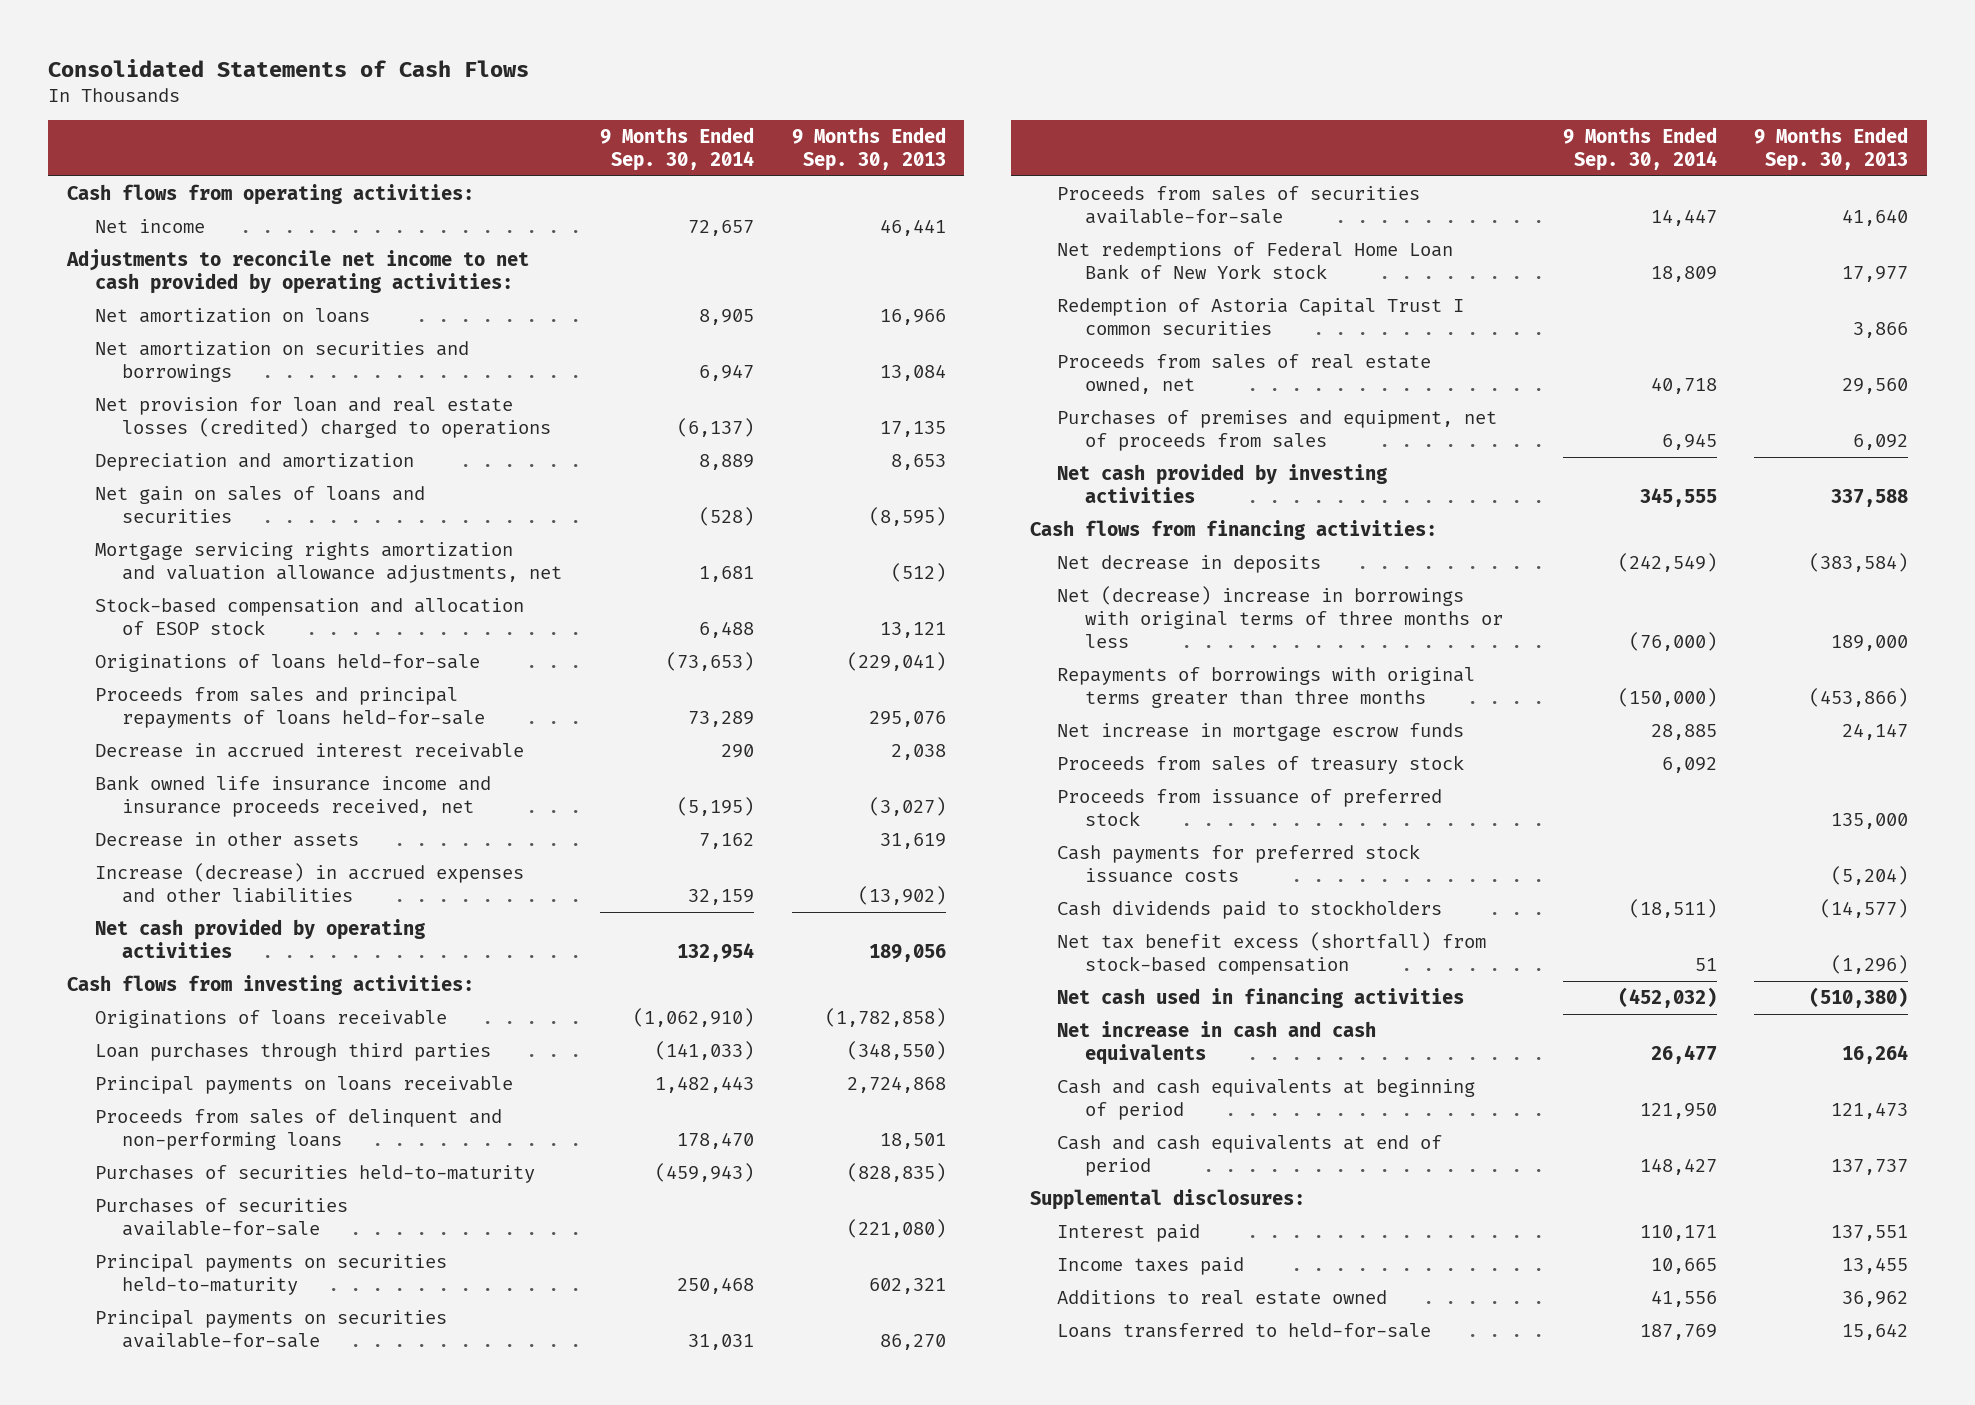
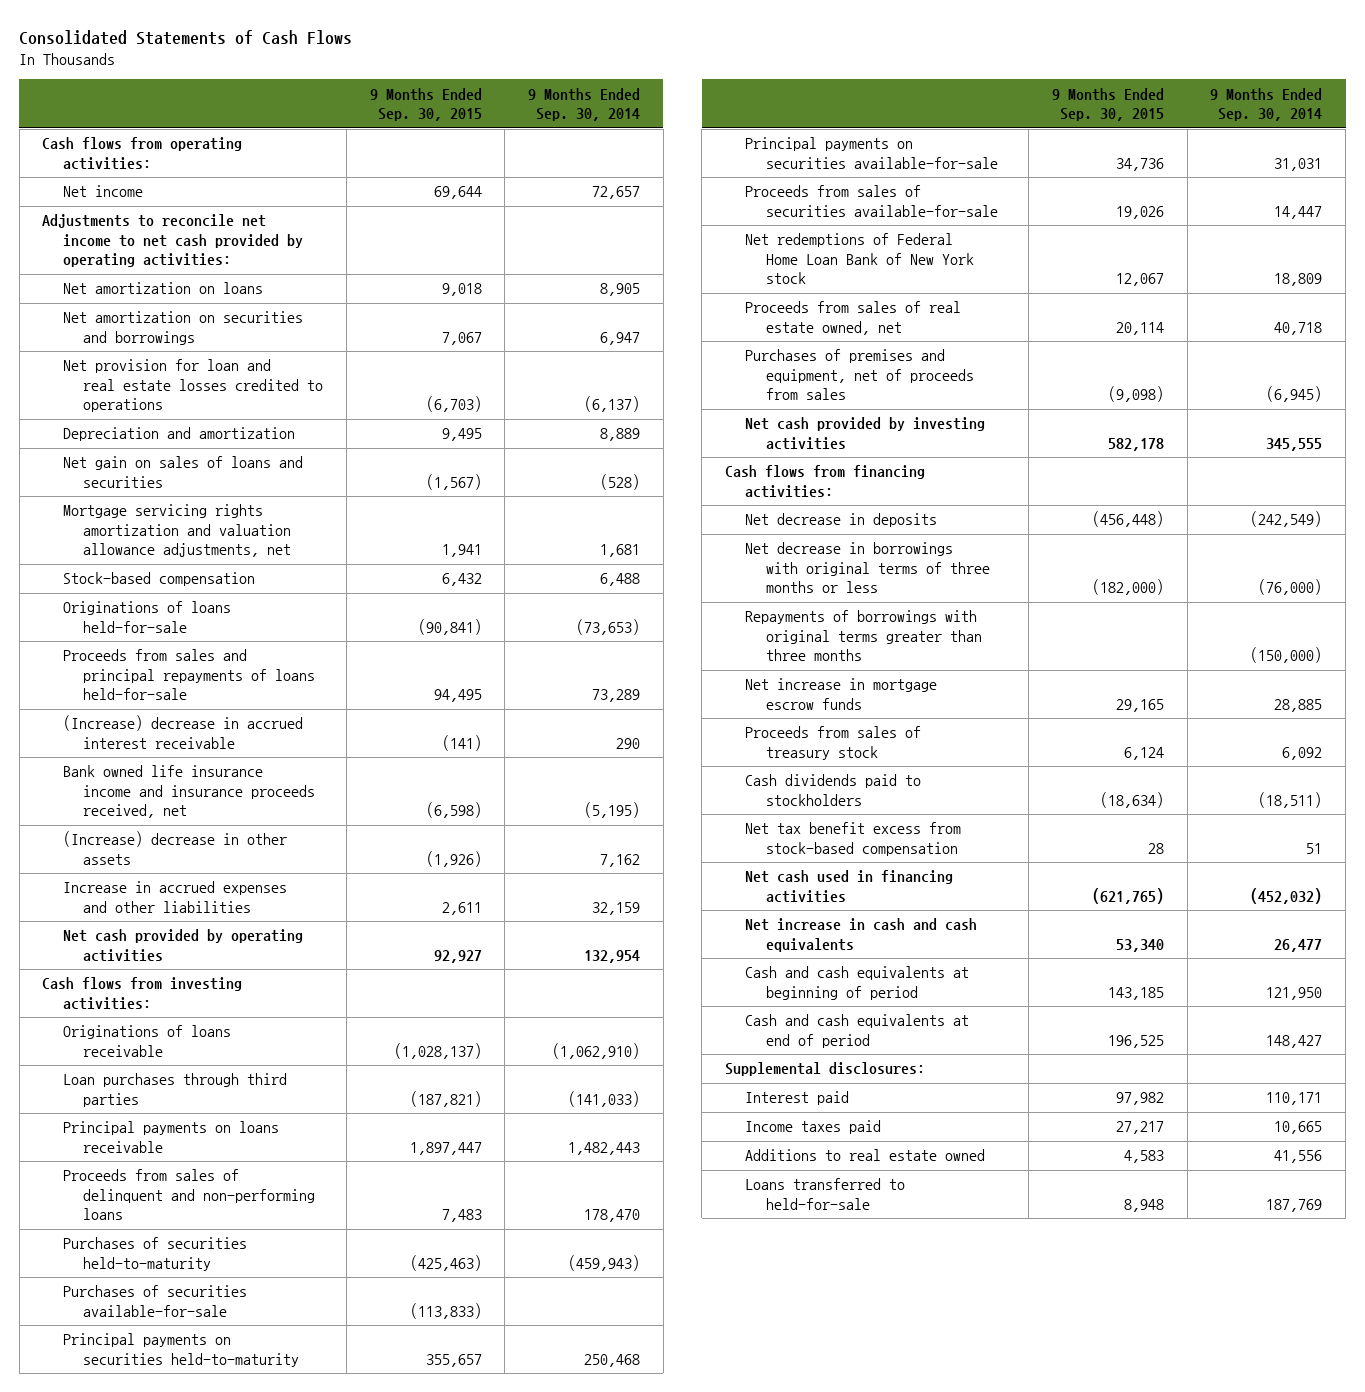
[791,127,946,172] 9 Months Ended Sep. 30, 2013 -> none
none -> [369,87,482,122] 9 Months Ended Sep. 30, 2015
[94,396,552,438] Net provision for loan and real estate losses (credited) charged to operations -> [62,359,324,413] Net provision for loan and real estate losses credited to operations
[94,596,524,635] Stock-based compensation and allocation of ESOP stock -> [62,572,255,587] Stock-based compensation
[94,742,524,758] Decrease in accrued interest receivable -> [62,715,303,749] (Increase) decrease in accrued interest receivable
[94,831,359,847] Decrease in other assets -> [62,831,287,865] (Increase) decrease in other assets
[94,862,524,903] Increase (decrease) in accrued expenses and other liabilities -> [62,881,287,913] Increase in accrued expenses and other liabilities
[1057,297,1465,335] Redemption of Astoria Capital Trust I common securities -> none
[1661,432,1717,450] 6,945 -> [1266,386,1323,403] (6,945)
[1057,585,1504,648] Net (decrease) increase in borrowings with original terms of three months or less -> [745,542,990,594] Net decrease in borrowings with original terms of three months or less
[1057,788,1443,826] Proceeds from issuance of preferred stock -> none
[1057,843,1421,883] Cash payments for preferred stock issuance costs -> none
[1057,931,1487,975] Net tax benefit excess (shortfall) from stock-based compensation -> [745,822,962,856] Net tax benefit excess from stock-based compensation

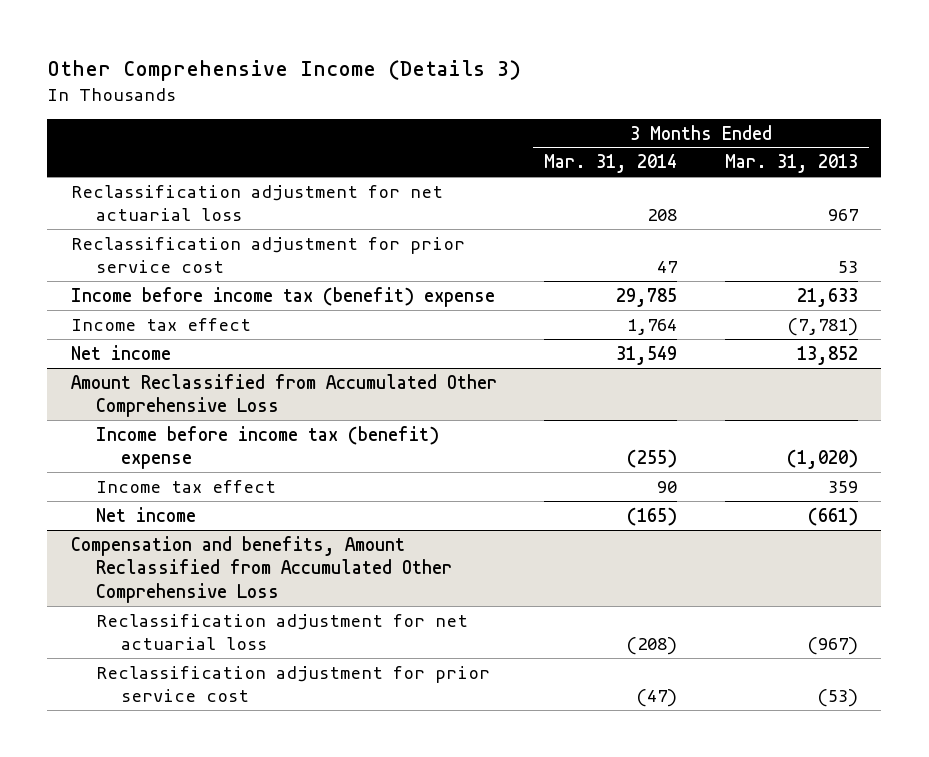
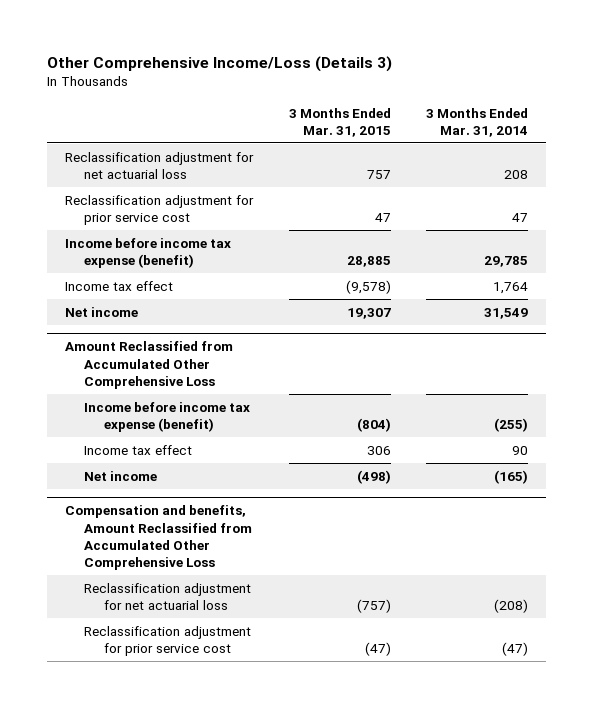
[47,59,522,81] Other Comprehensive Income (Details 3) -> [46,55,392,72] Other Comprehensive Income/Loss (Details 3)
[724,154,858,174] Mar. 31, 2013 -> none
none -> [288,107,391,137] 3 Months Ended Mar. 31, 2015
[71,286,496,307] Income before income tax (benefit) expense -> [64,237,231,269] Income before income tax expense (benefit)
[96,425,440,470] Income before income tax (benefit) expense -> [84,401,251,433] Income before income tax expense (benefit)

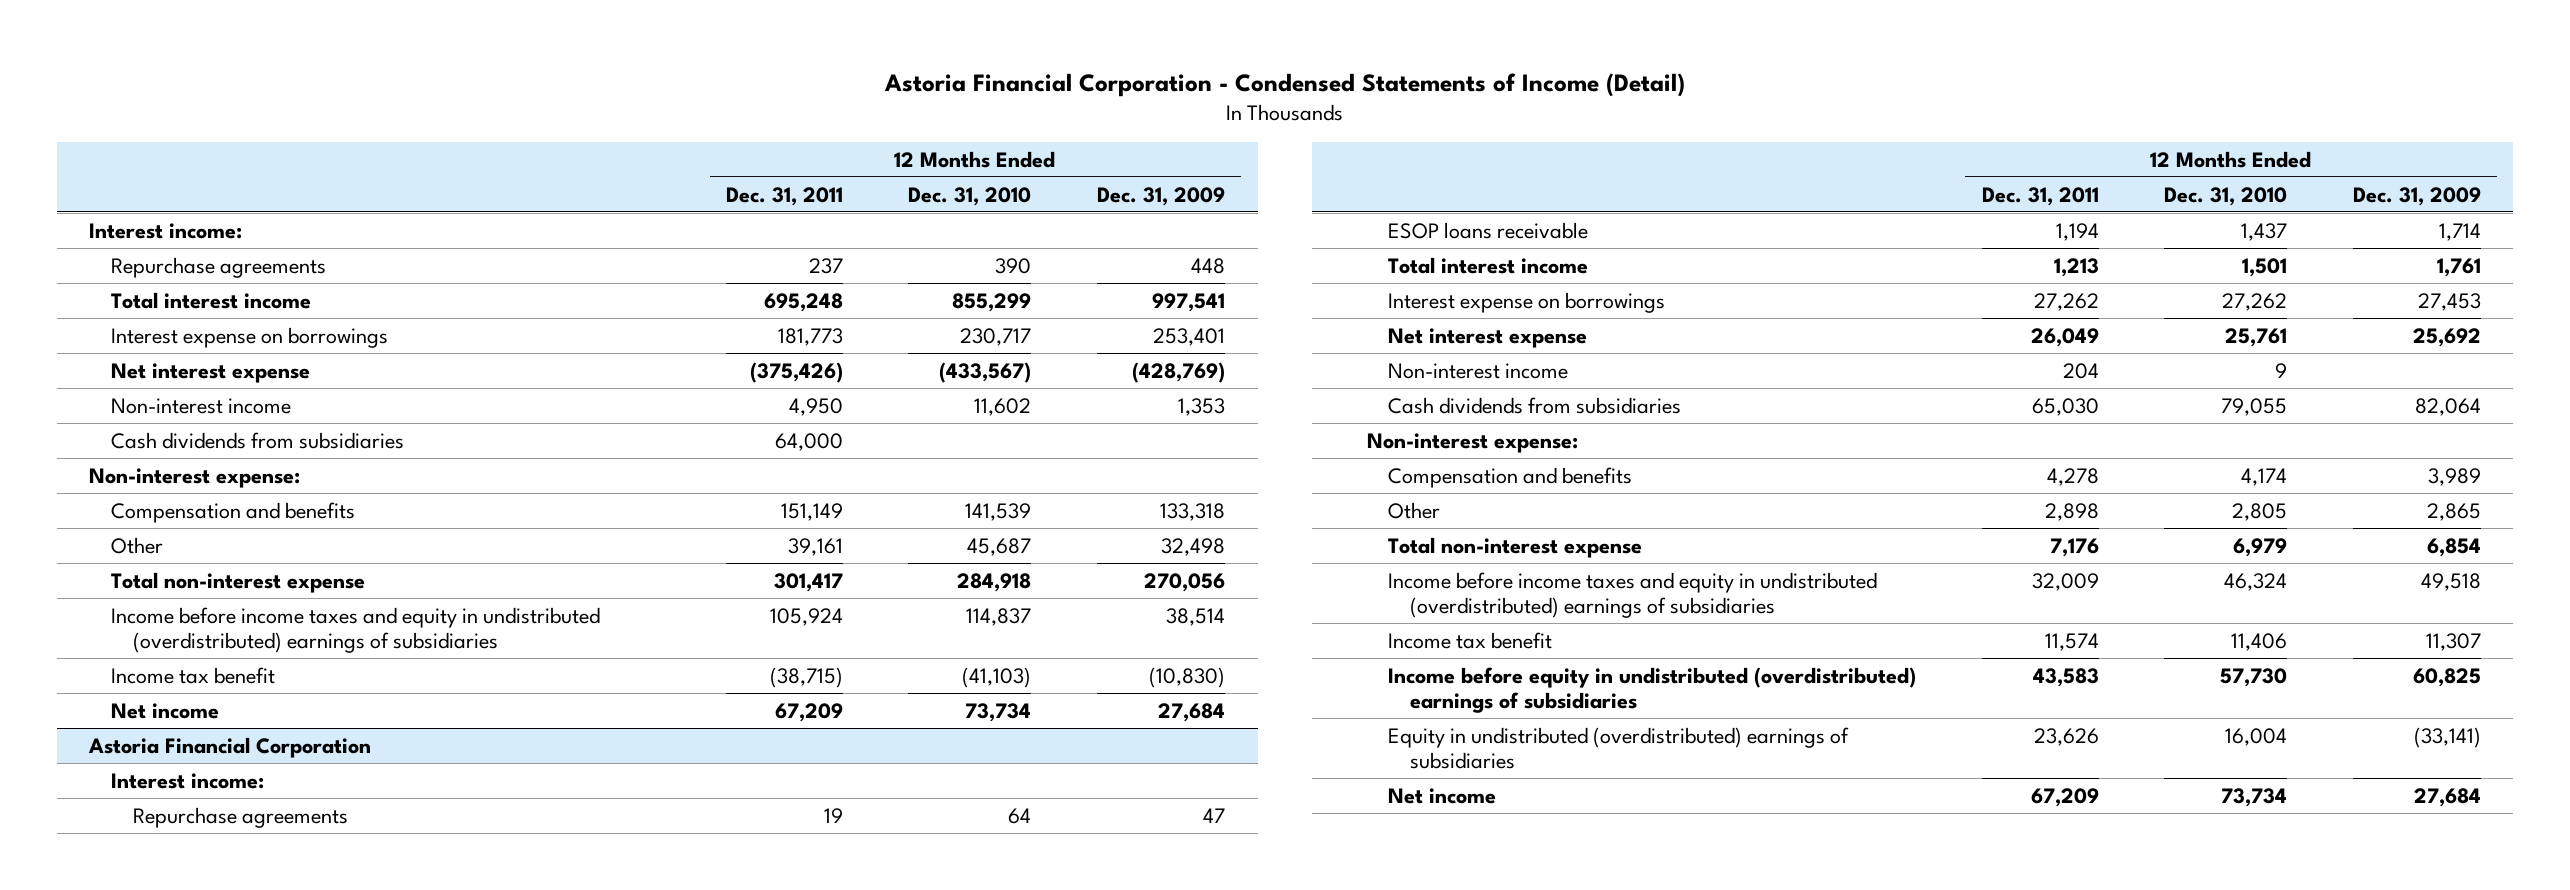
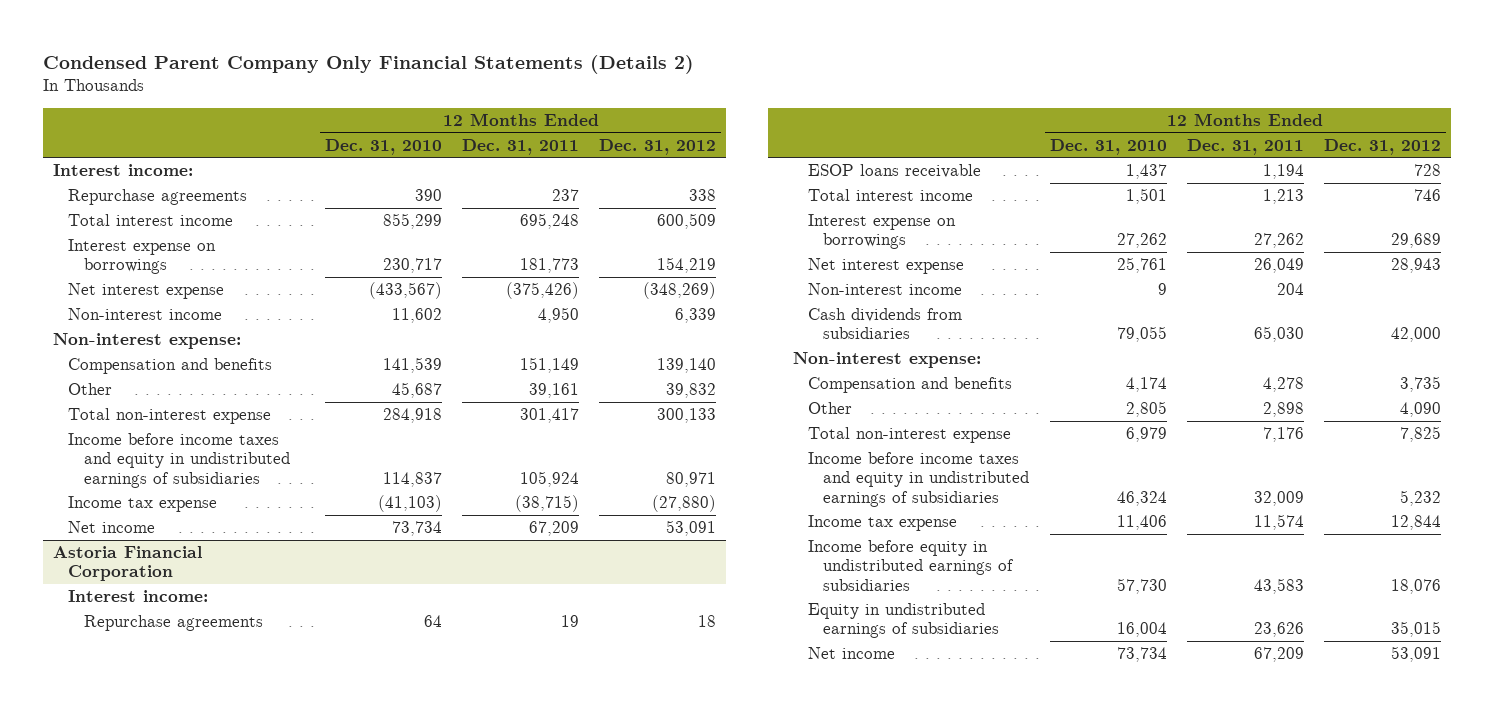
[884,72,1686,97] Astoria Financial Corporation - Condensed Statements of Income (Detail) -> [43,55,695,75] Condensed Parent Company Only Financial Statements (Details 2)
[1096,186,1225,206] Dec. 31, 2009 -> none
none -> [599,138,717,155] Dec. 31, 2012
[110,431,404,449] Cash dividends from subsidiaries -> none
[110,606,600,654] Income before income taxes and equity in undistributed (overdistributed) earnings of subsidiaries -> [68,432,290,488] Income before income taxes and equity in undistributed earnings of subsidiaries
[110,666,275,684] Income tax benefit -> [68,495,218,512] Income tax expense
[1388,571,1878,619] Income before income taxes and equity in undistributed (overdistributed) earnings of subsidiaries -> [808,451,1030,507] Income before income taxes and equity in undistributed earnings of subsidiaries
[1388,631,1553,649] Income tax benefit -> [808,514,958,531] Income tax expense
[1388,666,1917,714] Income before equity in undistributed (overdistributed) earnings of subsidiaries -> [808,539,1015,591] Income before equity in undistributed earnings of subsidiaries
[1388,726,1850,770] Equity in undistributed (overdistributed) earnings of subsidiaries -> [808,602,1000,639] Equity in undistributed earnings of subsidiaries

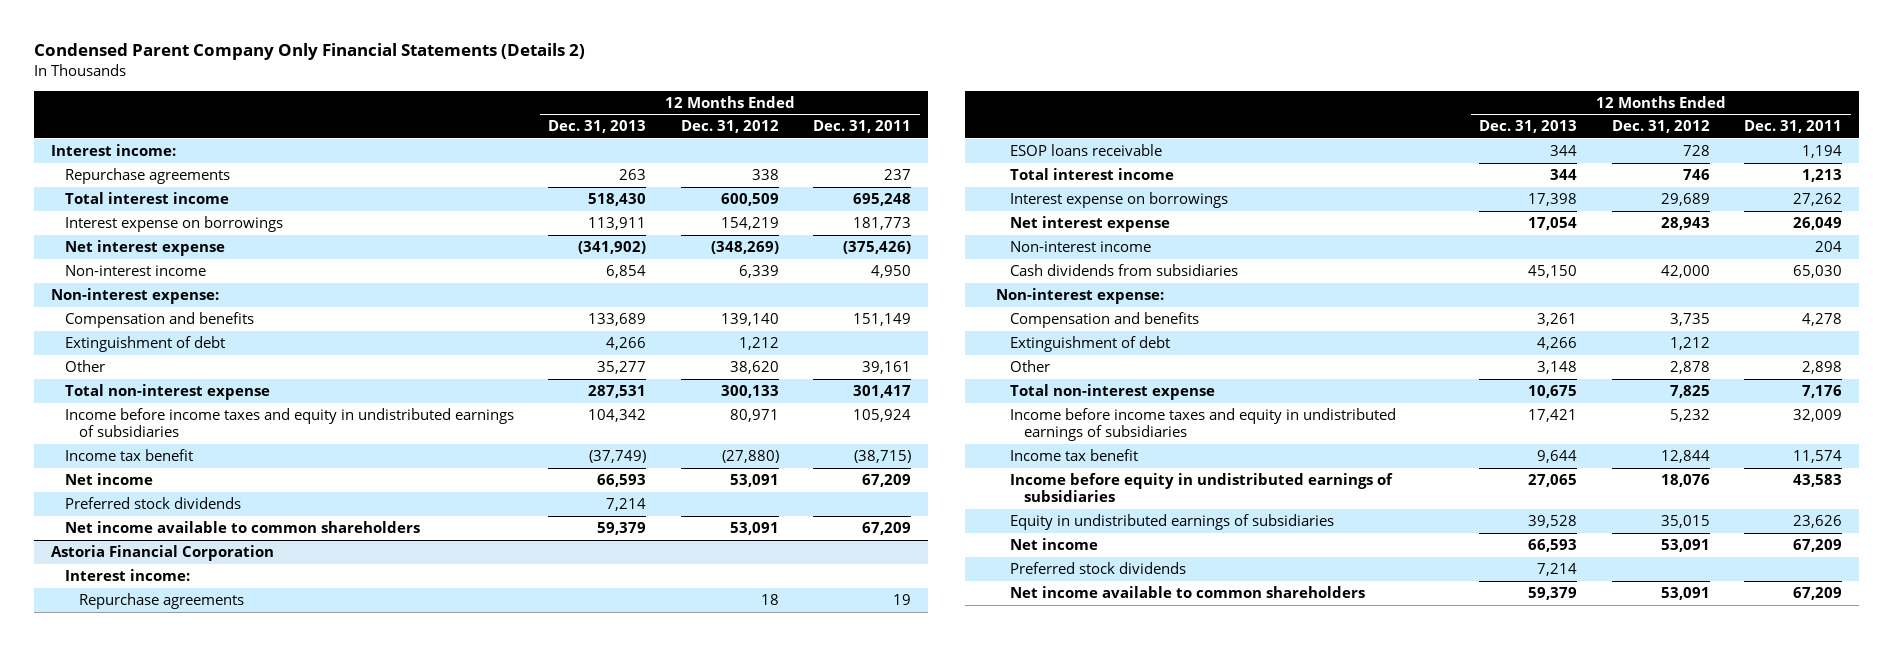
[324,138,442,155] Dec. 31, 2010 -> none
none -> [548,120,647,134] Dec. 31, 2013
none -> [64,335,225,352] Extinguishment of debt
[666,382,717,398] 39,832 -> [729,360,779,374] 38,620
[68,495,218,512] Income tax expense -> [64,448,193,461] Income tax benefit
none -> [64,496,241,509] Preferred stock dividends
none -> [64,520,420,533] Net income available to common shareholders
none -> [1010,335,1171,352] Extinguishment of debt
[1400,401,1442,417] 4,090 -> [1669,360,1710,374] 2,878
[808,514,958,531] Income tax expense -> [1010,448,1139,461] Income tax benefit
none -> [1010,561,1187,574] Preferred stock dividends
none -> [1010,585,1366,598] Net income available to common shareholders

